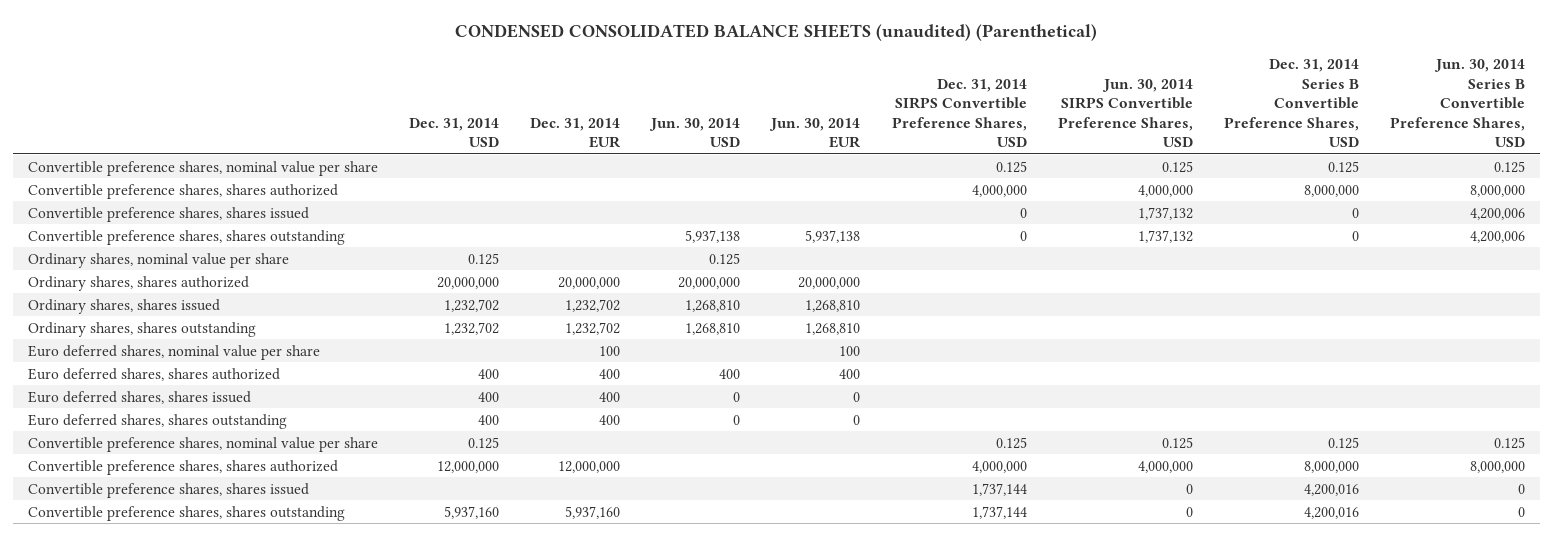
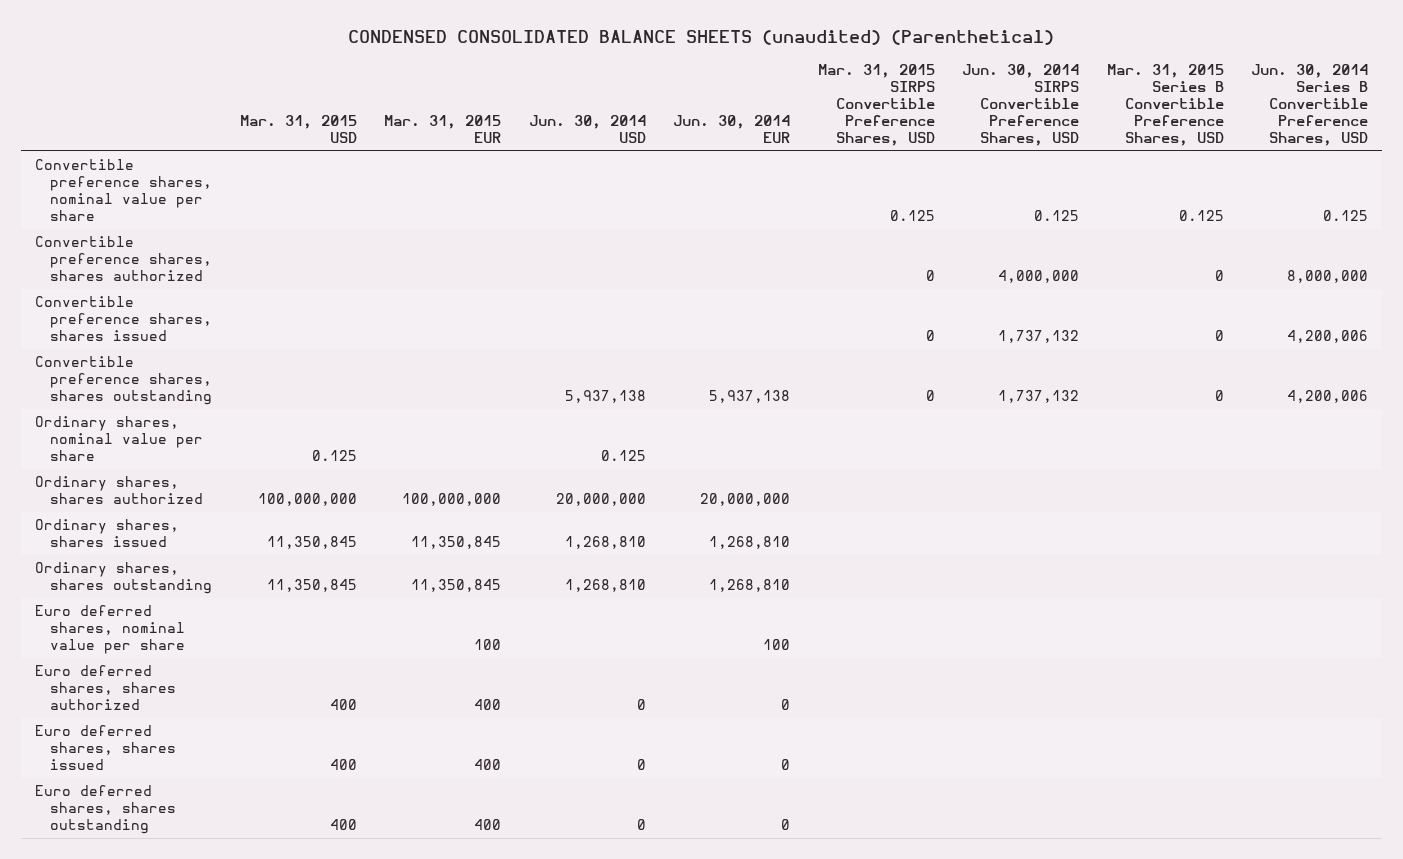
[409,117,500,148] Dec. 31, 2014 USD -> none
[530,117,621,149] Dec. 31, 2014 EUR -> none
[891,78,1027,148] Dec. 31, 2014 SIRPS Convertible Preference Shares, USD -> none
[1223,59,1359,148] Dec. 31, 2014 Series B Convertible Preference Shares, USD -> none
none -> [239,115,357,144] Mar. 31, 2015 USD
none -> [384,115,502,144] Mar. 31, 2015 EUR
none -> [817,64,935,147] Mar. 31, 2015 SIRPS Convertible Preference Shares, USD
none -> [1106,64,1224,147] Mar. 31, 2015 Series B Convertible Preference Shares, USD
[719,368,741,379] 400 -> [636,699,646,711] 0
[839,368,861,379] 400 -> [781,699,791,711] 0
[28,436,379,452] Convertible preference shares, nominal value per share -> none
[28,459,339,475] Convertible preference shares, shares authorized -> none
[28,482,310,498] Convertible preference shares, shares issued -> none
[28,505,346,521] Convertible preference shares, shares outstanding -> none

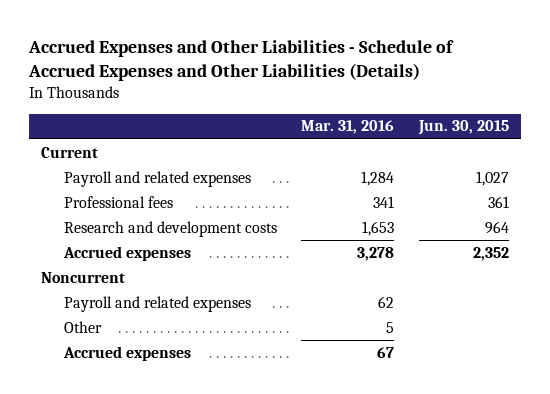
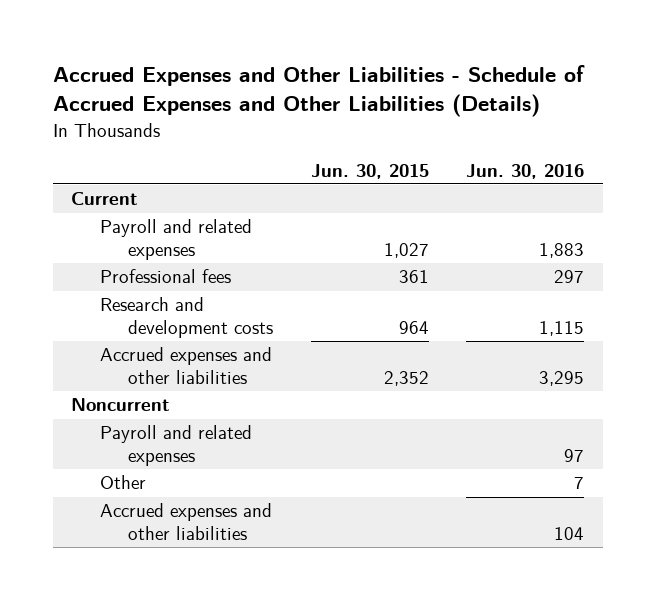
[301,120,395,135] Mar. 31, 2016 -> none
none -> [466,163,585,179] Jun. 30, 2016
[62,245,191,261] Accrued expenses -> [99,347,272,385] Accrued expenses and other liabilities
[62,345,191,361] Accrued expenses -> [99,503,272,541] Accrued expenses and other liabilities

